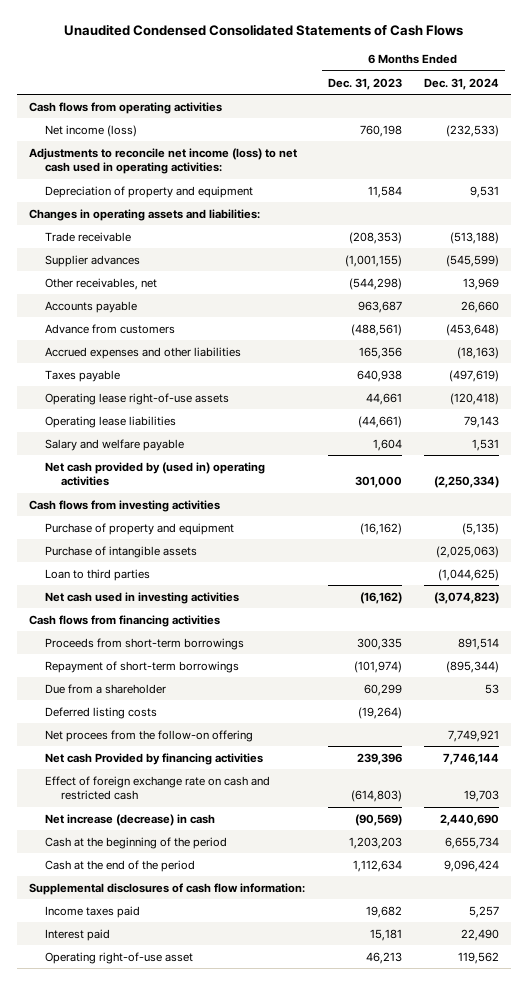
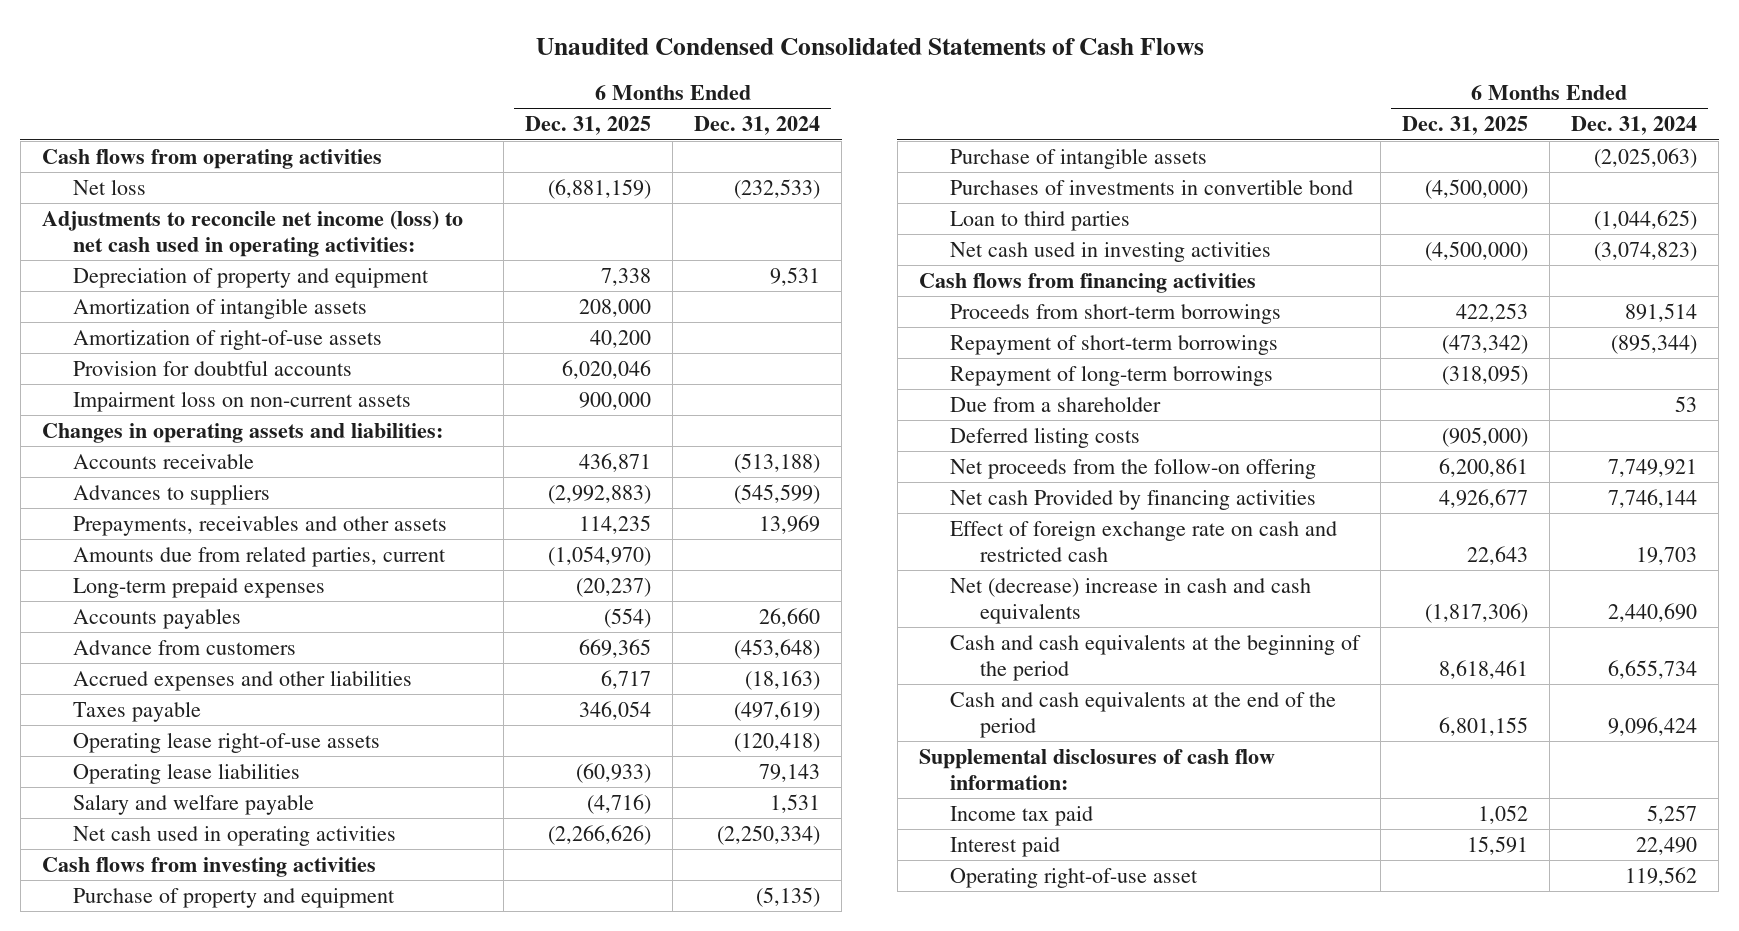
[327,77,402,90] Dec. 31, 2023 -> none
none -> [524,116,651,136] Dec. 31, 2025
[44,124,137,137] Net income (loss) -> [72,178,146,195] Net loss
none -> [72,297,367,319] Amortization of intangible assets
none -> [72,329,382,350] Amortization of right-of-use assets
none -> [72,359,352,376] Provision for doubtful accounts
none -> [72,390,411,412] Impairment loss on non-current assets
[44,231,131,242] Trade receivable -> [72,452,254,469] Accounts receivable
[44,254,140,267] Supplier advances -> [72,483,270,505] Advances to suppliers
[44,277,157,290] Other receivables, net -> [72,514,447,536] Prepayments, receivables and other assets
none -> [72,545,446,567] Amounts due from related parties, current
none -> [72,577,325,598] Long-term prepaid expenses
[44,300,137,313] Accounts payable -> [72,607,241,629] Accounts payables
[44,461,265,487] Net cash provided by (used in) operating activities -> [72,825,396,846] Net cash used in operating activities
none -> [949,178,1353,195] Purchases of investments in convertible bond
none -> [949,364,1273,386] Repayment of long-term borrowings
[44,729,253,742] Net procees from the follow-on offering -> [949,457,1316,479] Net proceeds from the follow-on offering
[44,813,215,826] Net increase (decrease) in cash -> [949,577,1311,624] Net (decrease) increase in cash and cash equivalents
[44,836,227,849] Cash at the beginning of the period -> [949,633,1361,681] Cash and cash equivalents at the beginning of the period
[44,859,195,872] Cash at the end of the period -> [949,690,1336,738] Cash and cash equivalents at the end of the period
[44,905,140,918] Income taxes paid -> [949,805,1093,826] Income tax paid

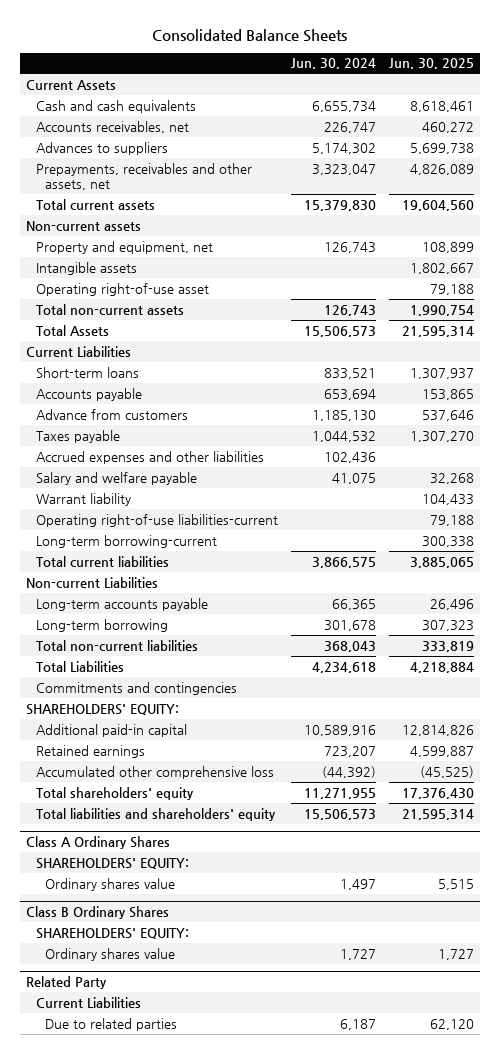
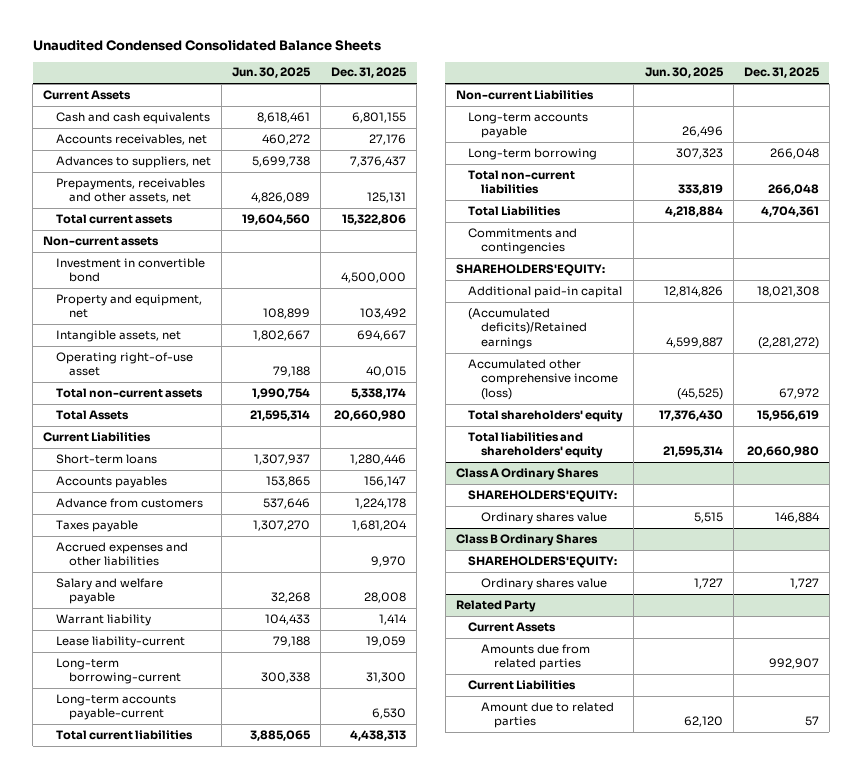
[151,28,347,42] Consolidated Balance Sheets -> [32,40,381,52] Unaudited Condensed Consolidated Balance Sheets
[290,58,376,70] Jun. 30, 2024 -> none
none -> [331,67,408,79] Dec. 31, 2025
[35,141,168,155] Advances to suppliers -> [56,155,212,168] Advances to suppliers, net
none -> [56,257,206,283] Investment in convertible bond
[35,261,137,275] Intangible assets -> [56,329,182,342] Intangible assets, net
[35,387,142,401] Accounts payable -> [56,475,168,488] Accounts payables
[35,513,278,527] Operating right-of-use liabilities-current -> [56,635,186,648] Lease liability-current
none -> [56,693,177,721] Long-term accounts payable-current
[26,703,180,715] SHAREHOLDERS' EQUITY: -> [455,263,605,276] SHAREHOLDERS'EQUITY:
[35,744,145,758] Retained earnings -> [468,307,588,350] (Accumulated deficits)/Retained earnings
[35,765,274,779] Accumulated other comprehensive loss -> [468,358,619,401] Accumulated other comprehensive income (loss)
[35,857,189,869] SHAREHOLDERS' EQUITY: -> [468,489,618,502] SHAREHOLDERS'EQUITY:
[35,927,189,939] SHAREHOLDERS' EQUITY: -> [468,555,618,568] SHAREHOLDERS'EQUITY:
none -> [468,621,557,632] Current Assets
none -> [481,643,591,671] Amounts due from related parties
[45,1017,178,1031] Due to related parties -> [481,701,615,729] Amount due to related parties

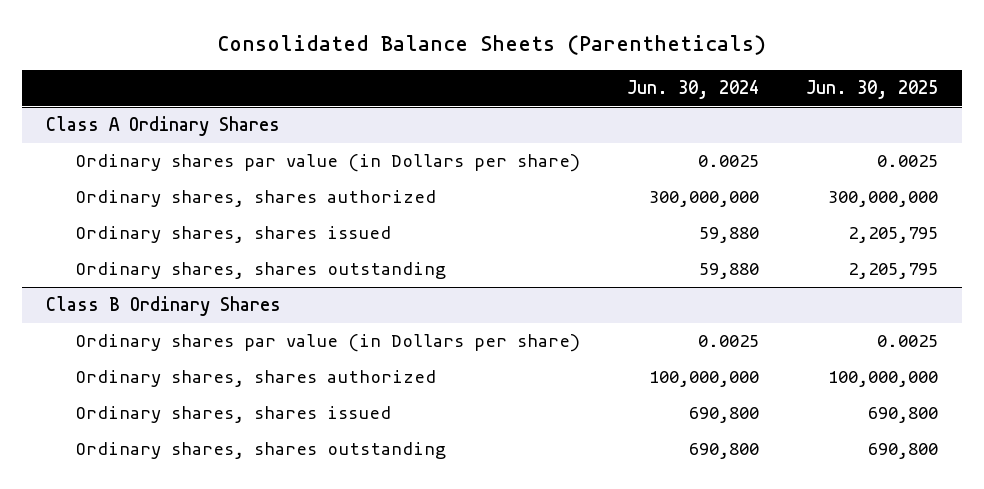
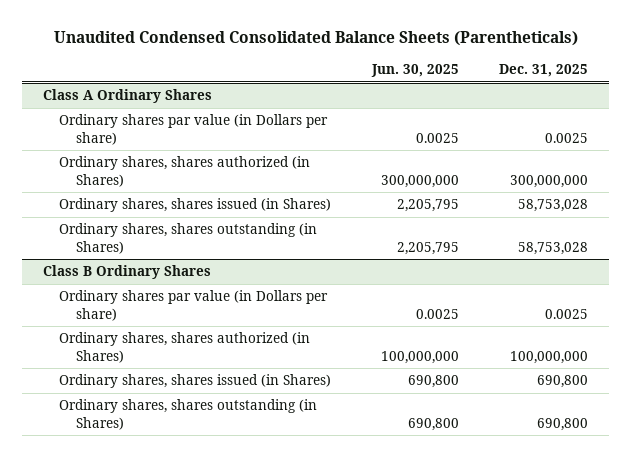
[216,35,766,56] Consolidated Balance Sheets (Parentheticals) -> [53,31,578,47] Unaudited Condensed Consolidated Balance Sheets (Parentheticals)
[627,80,760,100] Jun. 30, 2024 -> none
none -> [499,64,589,78] Dec. 31, 2025
[75,190,437,208] Ordinary shares, shares authorized -> [59,156,311,187] Ordinary shares, shares authorized (in Shares)
[75,226,392,244] Ordinary shares, shares issued -> [59,198,332,213] Ordinary shares, shares issued (in Shares)
[75,262,447,280] Ordinary shares, shares outstanding -> [59,223,318,254] Ordinary shares, shares outstanding (in Shares)
[75,370,437,388] Ordinary shares, shares authorized -> [59,332,311,363] Ordinary shares, shares authorized (in Shares)
[75,406,392,424] Ordinary shares, shares issued -> [59,374,332,389] Ordinary shares, shares issued (in Shares)
[75,442,447,460] Ordinary shares, shares outstanding -> [59,399,318,430] Ordinary shares, shares outstanding (in Shares)

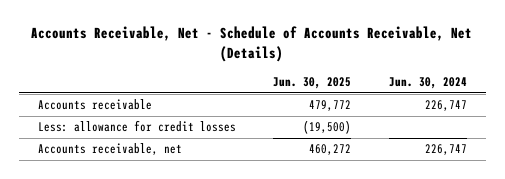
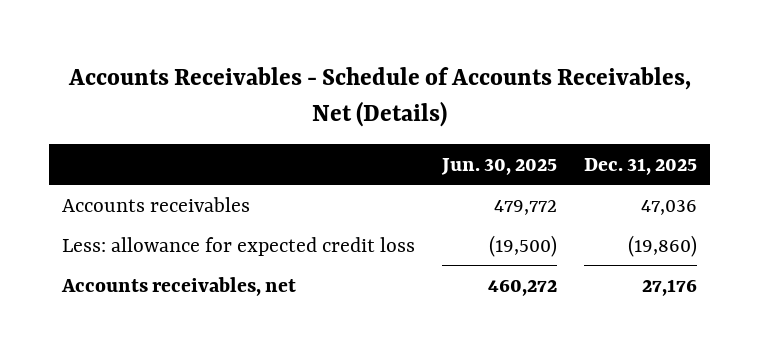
[31,26,473,63] Accounts Receivable, Net - Schedule of Accounts Receivable, Net (Details) -> [67,67,691,128] Accounts Receivables - Schedule of Accounts Receivables, Net (Details)
[389,77,468,90] Jun. 30, 2024 -> none
none -> [583,157,697,175] Dec. 31, 2025
[37,99,152,111] Accounts receivable -> [62,196,251,212] Accounts receivables
[37,120,236,133] Less: allowance for credit losses -> [62,236,416,256] Less: allowance for expected credit loss
[37,143,182,156] Accounts receivable, net -> [61,276,297,296] Accounts receivables, net

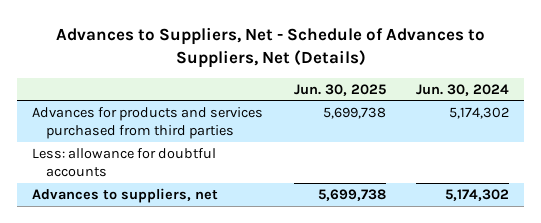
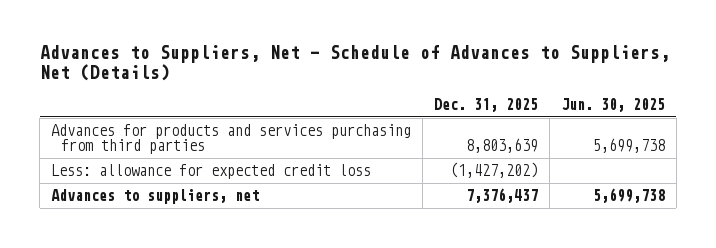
[415,83,509,96] Jun. 30, 2024 -> none
none -> [433,97,538,112] Dec. 31, 2025
[32,148,217,178] Less: allowance for doubtful accounts -> none
[32,107,264,140] Advances for products and services purchased from third parties -> [51,124,412,155] Advances for products and services purchasing from third parties
none -> [51,164,372,180] Less: allowance for expected credit loss

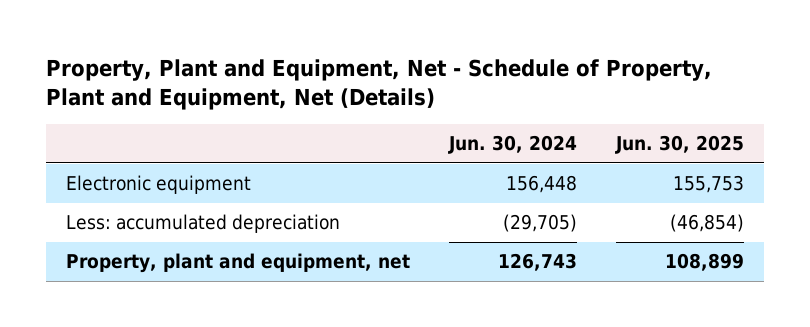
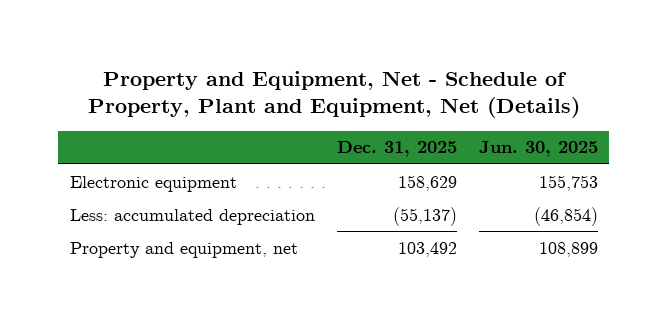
[46,58,713,111] Property, Plant and Equipment, Net - Schedule of Property, Plant and Equipment, Net (Details) -> [87,70,580,119] Property and Equipment, Net - Schedule of Property, Plant and Equipment, Net (Details)
[447,135,577,155] Jun. 30, 2024 -> none
none -> [336,141,457,158] Dec. 31, 2025
[65,253,410,274] Property, plant and equipment, net -> [69,241,298,258] Property and equipment, net

